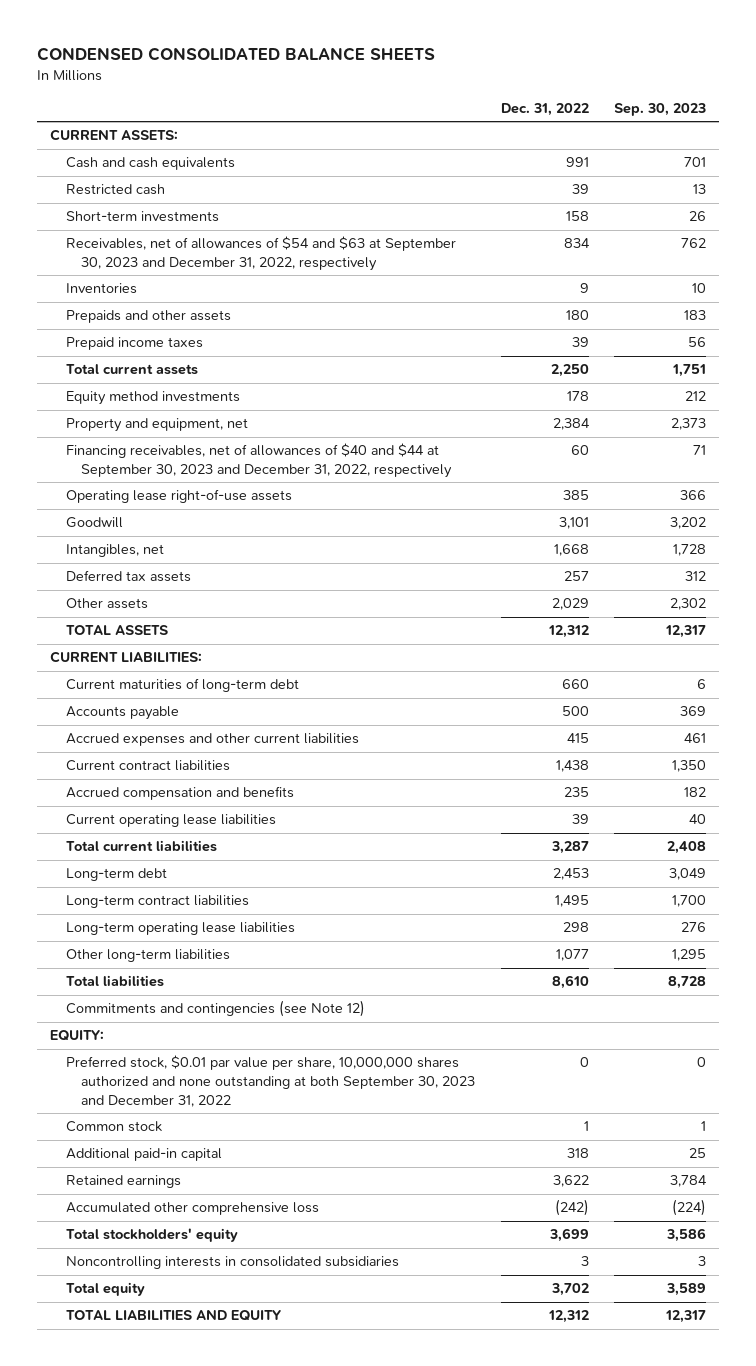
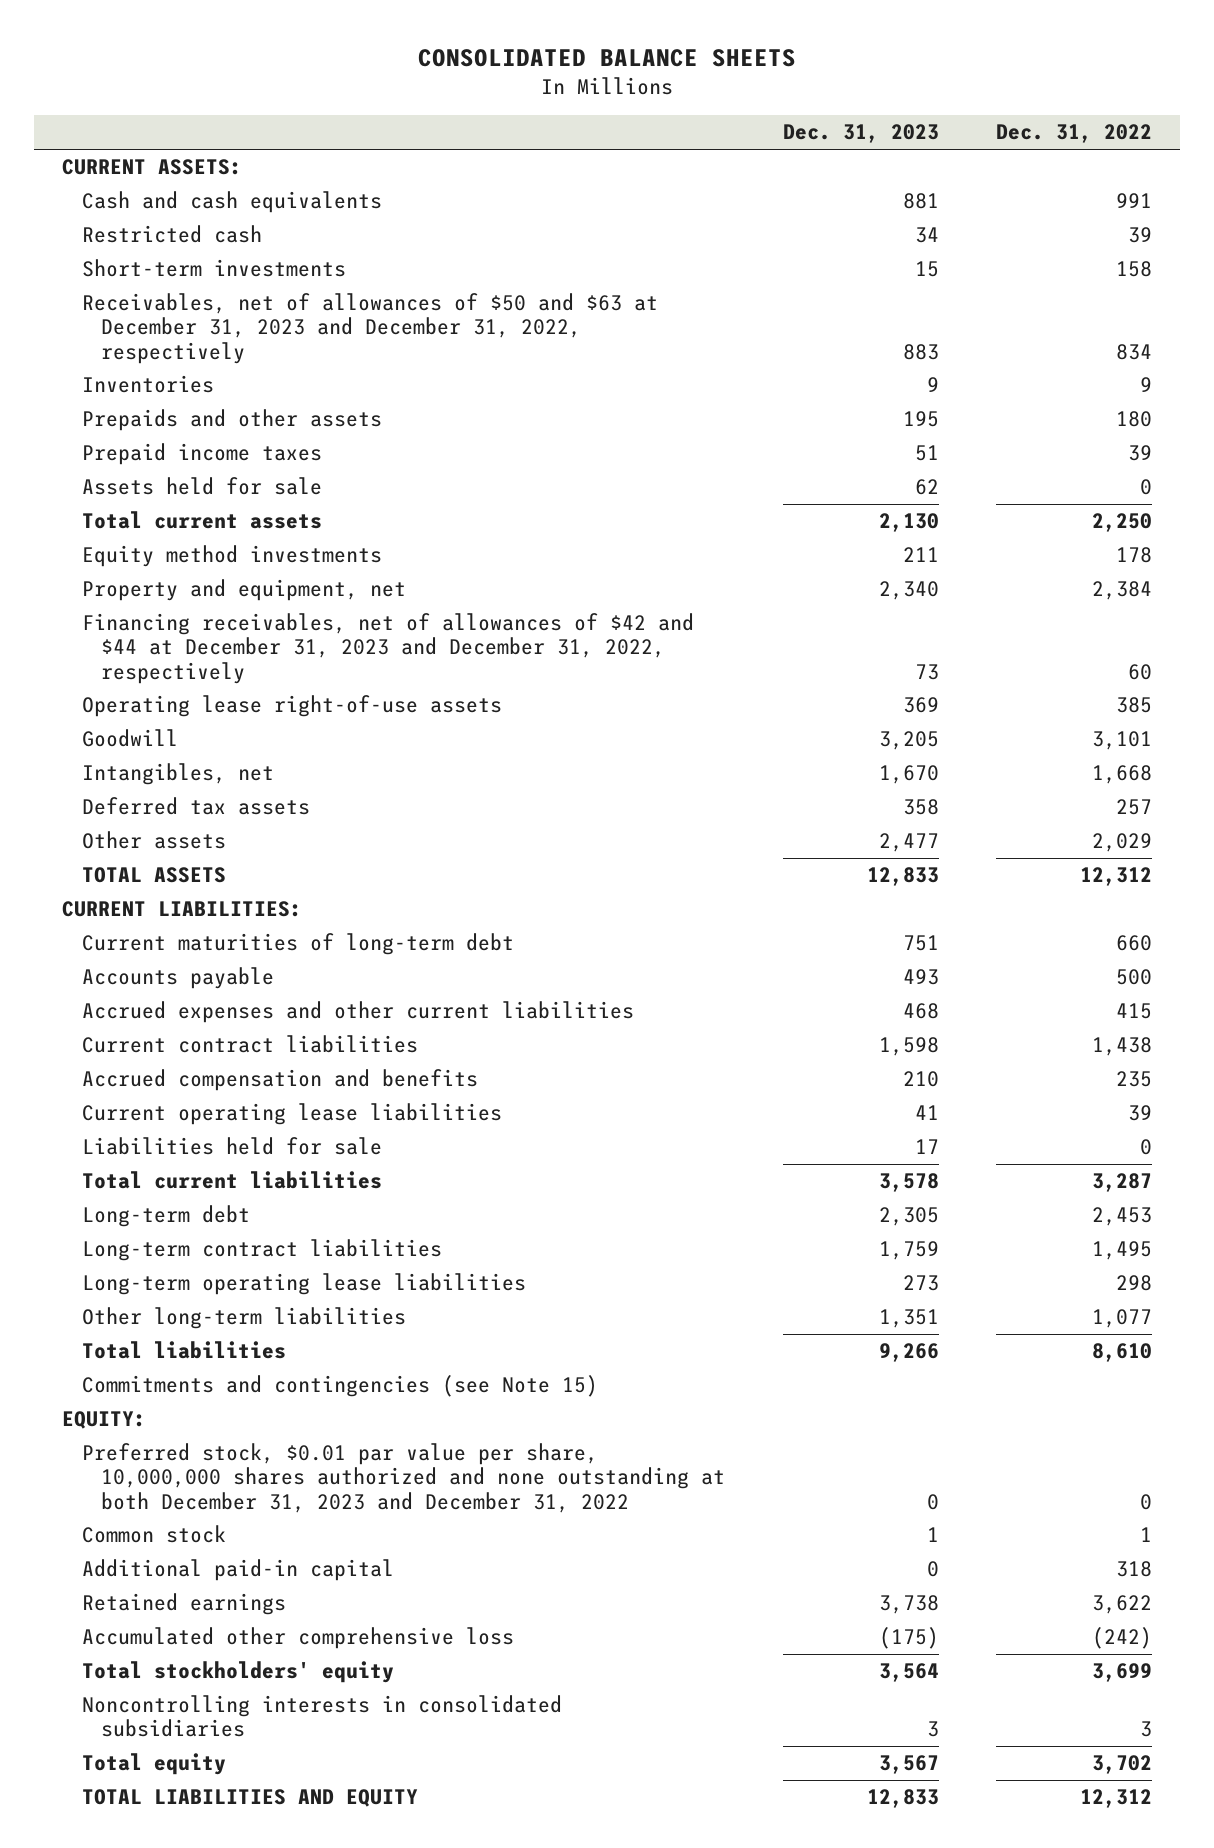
[37,47,436,62] CONDENSED CONSOLIDATED BALANCE SHEETS -> [418,49,797,68] CONSOLIDATED BALANCE SHEETS
[614,102,707,116] Sep. 30, 2023 -> none
none -> [782,124,939,144] Dec. 31, 2023
[65,236,456,271] Receivables, net of allowances of $54 and $63 at September 30, 2023 and December 31, 2022, respectively -> [81,293,658,364] Receivables, net of allowances of $50 and $63 at December 31, 2023 and December 31, 2022, respectively
none -> [81,477,322,496] Assets held for sale
[65,443,453,478] Financing receivables, net of allowances of $40 and $44 at September 30, 2023 and December 31, 2022, respectively -> [81,613,694,684] Financing receivables, net of allowances of $42 and $44 at December 31, 2023 and December 31, 2022, respectively
none -> [81,1137,382,1156] Liabilities held for sale
[65,1000,365,1018] Commitments and contingencies (see Note 12) -> [81,1375,598,1398] Commitments and contingencies (see Note 15)
[65,1055,476,1107] Preferred stock, $0.01 par value per share, 10,000,000 shares authorized and none outstanding at both September 30, 2023 and December 31, 2022 -> [81,1443,726,1513] Preferred stock, $0.01 par value per share, 10,000,000 shares authorized and none outstanding at both December 31, 2023 and December 31, 2022

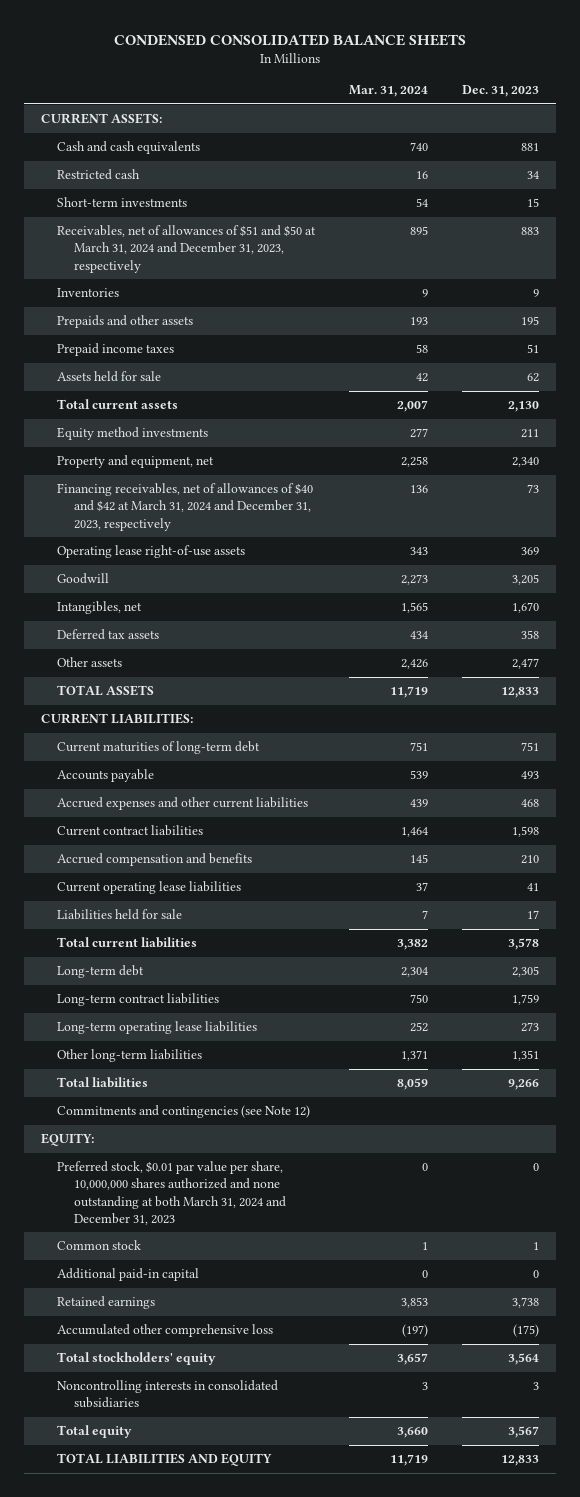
[418,49,797,68] CONSOLIDATED BALANCE SHEETS -> [113,33,466,46] CONDENSED CONSOLIDATED BALANCE SHEETS
[995,124,1152,144] Dec. 31, 2022 -> none
none -> [349,85,429,98] Mar. 31, 2024
[81,293,658,364] Receivables, net of allowances of $50 and $63 at December 31, 2023 and December 31, 2022, respectively -> [57,225,317,273] Receivables, net of allowances of $51 and $50 at March 31, 2024 and December 31, 2023, respectively
[81,613,694,684] Financing receivables, net of allowances of $42 and $44 at December 31, 2023 and December 31, 2022, respectively -> [57,483,314,531] Financing receivables, net of allowances of $40 and $42 at March 31, 2024 and December 31, 2023, respectively
[81,1375,598,1398] Commitments and contingencies (see Note 15) -> [57,1105,311,1119] Commitments and contingencies (see Note 12)
[81,1443,726,1513] Preferred stock, $0.01 par value per share, 10,000,000 shares authorized and none outstanding at both December 31, 2023 and December 31, 2022 -> [57,1161,287,1225] Preferred stock, $0.01 par value per share, 10,000,000 shares authorized and none outstanding at both March 31, 2024 and December 31, 2023

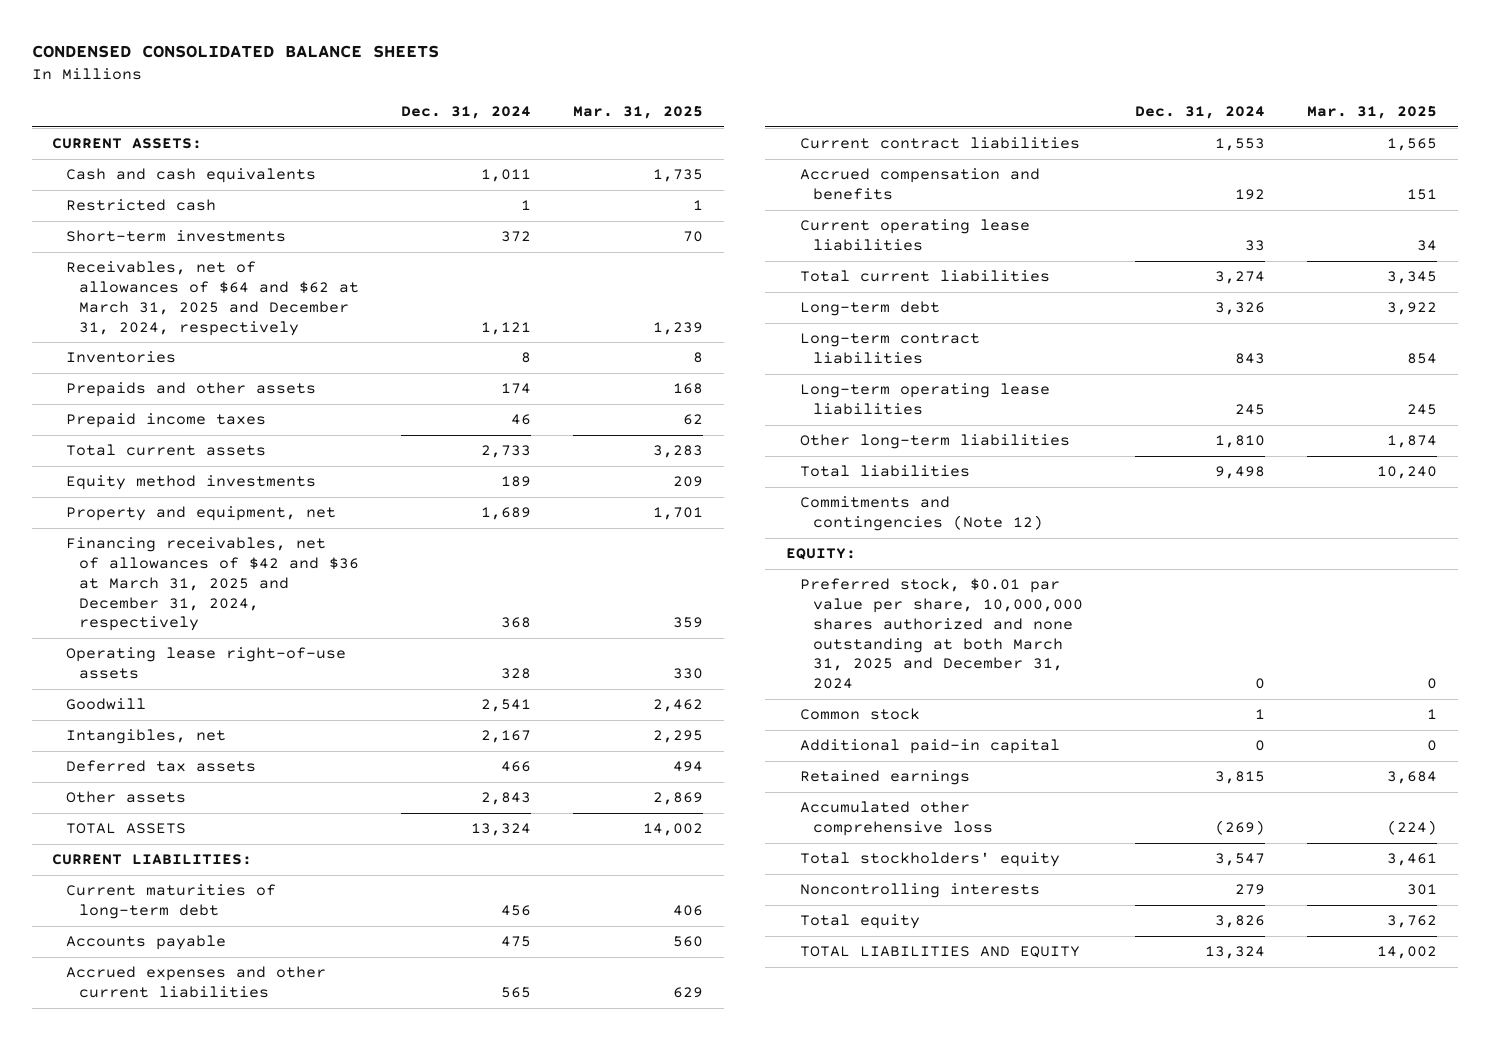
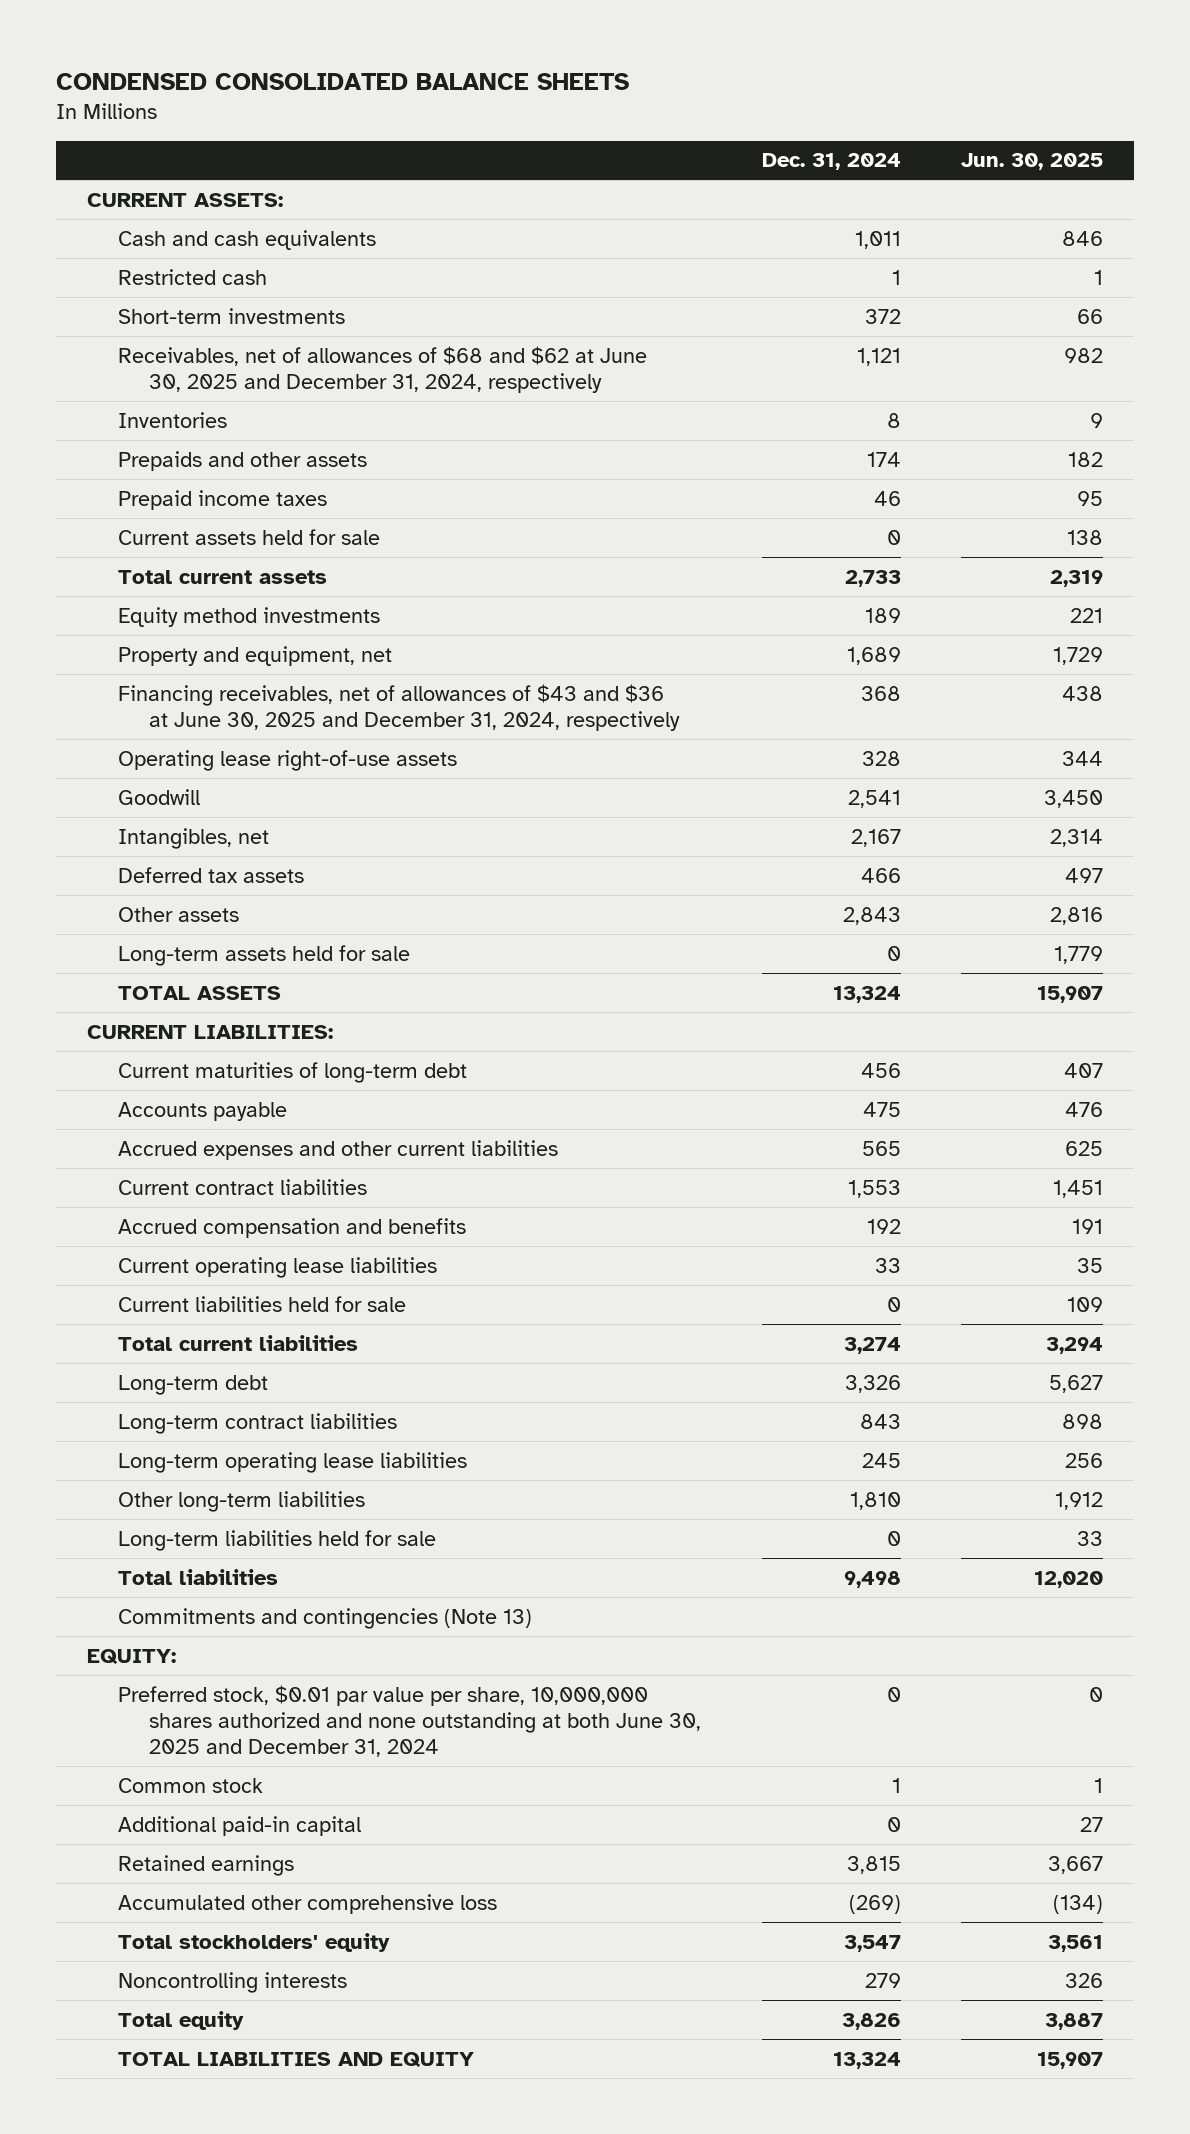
[573,106,704,120] Mar. 31, 2025 -> none
none -> [961,153,1104,171] Jun. 30, 2025
[65,261,360,336] Receivables, net of allowances of $64 and $62 at March 31, 2025 and December 31, 2024, respectively -> [117,345,647,393] Receivables, net of allowances of $68 and $62 at June 30, 2025 and December 31, 2024, respectively
none -> [117,528,380,545] Current assets held for sale
[65,537,360,632] Financing receivables, net of allowances of $42 and $36 at March 31, 2025 and December 31, 2024, respectively -> [117,683,680,731] Financing receivables, net of allowances of $43 and $36 at June 30, 2025 and December 31, 2024, respectively
none -> [117,944,410,966] Long-term assets held for sale
none -> [117,1295,406,1312] Current liabilities held for sale
none -> [117,1529,436,1551] Long-term liabilities held for sale
[799,496,1044,532] Commitments and contingencies (Note 12) -> [117,1607,532,1629] Commitments and contingencies (Note 13)
[799,578,1084,690] Preferred stock, $0.01 par value per share, 10,000,000 shares authorized and none outstanding at both March 31, 2025 and December 31, 2024 -> [117,1684,701,1758] Preferred stock, $0.01 par value per share, 10,000,000 shares authorized and none outstanding at both June 30, 2025 and December 31, 2024

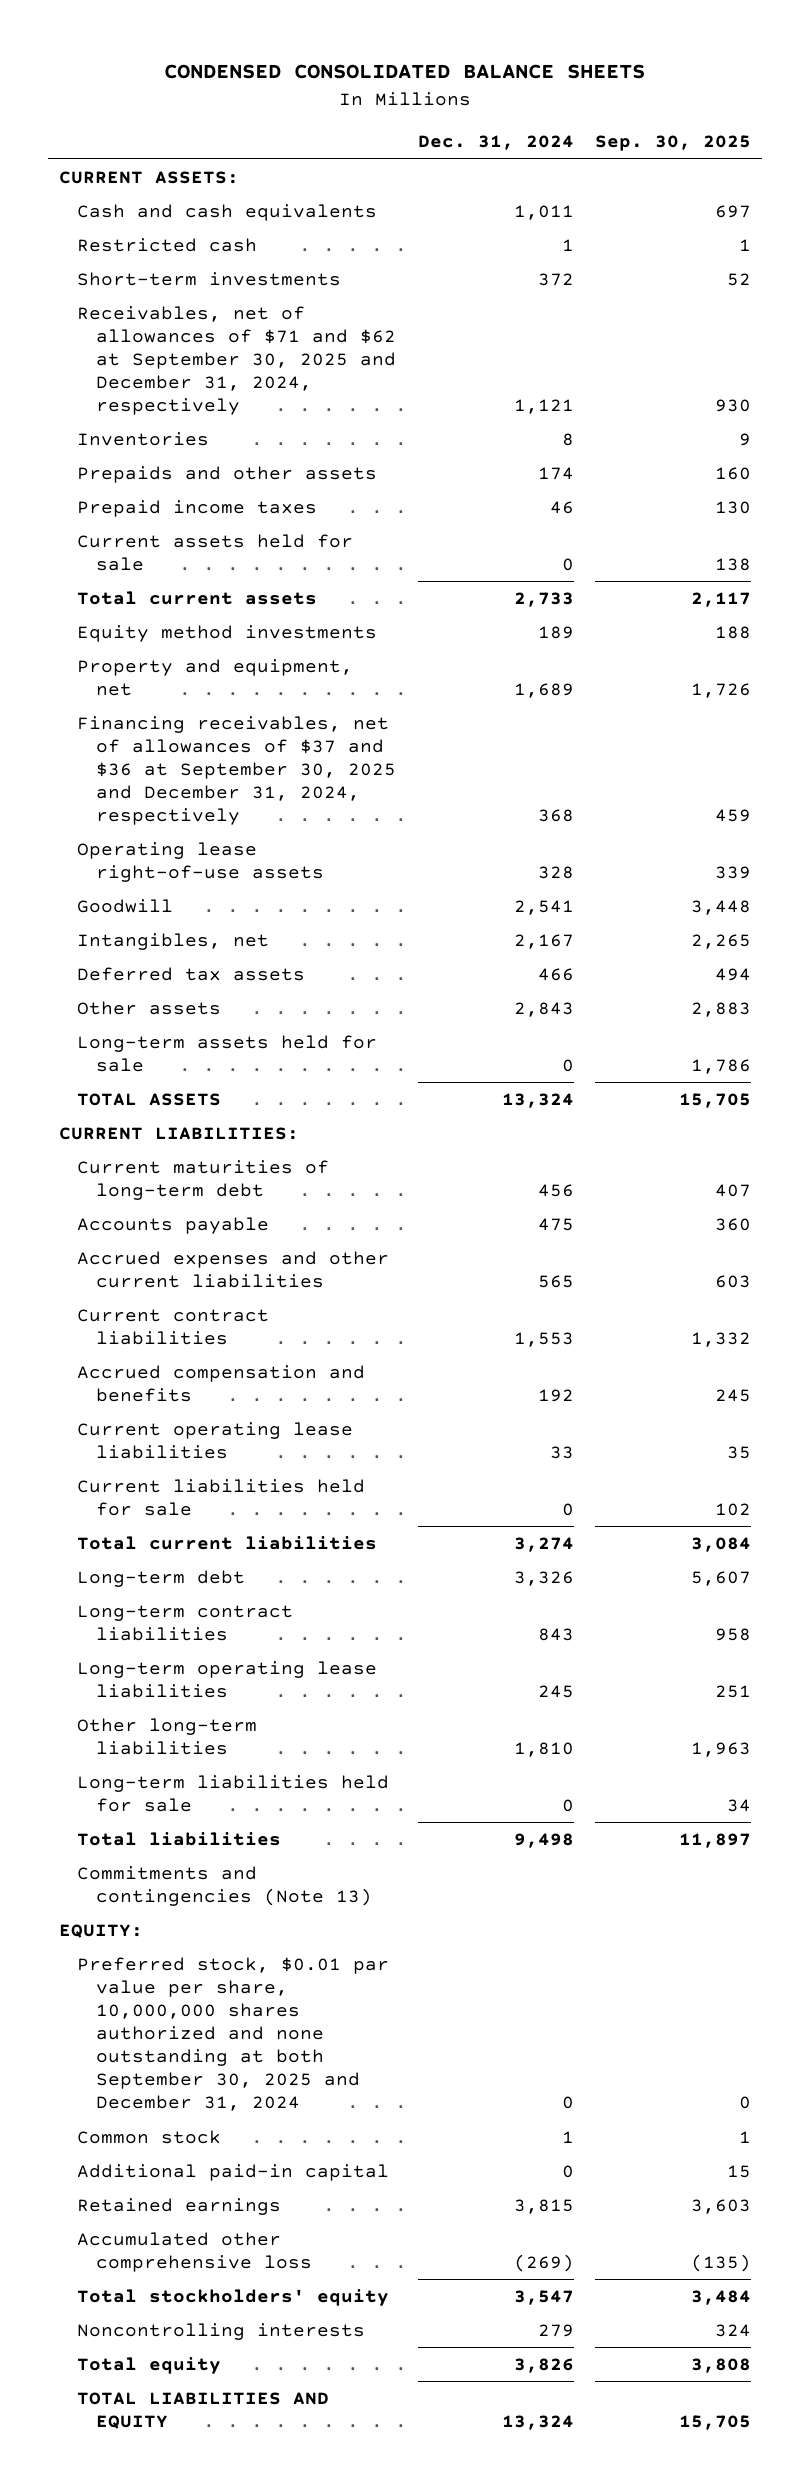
[961,153,1104,171] Jun. 30, 2025 -> none
none -> [595,135,752,152] Sep. 30, 2025
[117,345,647,393] Receivables, net of allowances of $68 and $62 at June 30, 2025 and December 31, 2024, respectively -> [77,305,397,416] Receivables, net of allowances of $71 and $62 at September 30, 2025 and December 31, 2024, respectively
[117,683,680,731] Financing receivables, net of allowances of $43 and $36 at June 30, 2025 and December 31, 2024, respectively -> [77,715,397,826] Financing receivables, net of allowances of $37 and $36 at September 30, 2025 and December 31, 2024, respectively
[117,1684,701,1758] Preferred stock, $0.01 par value per share, 10,000,000 shares authorized and none outstanding at both June 30, 2025 and December 31, 2024 -> [77,1956,390,2112] Preferred stock, $0.01 par value per share, 10,000,000 shares authorized and none outstanding at both September 30, 2025 and December 31, 2024

